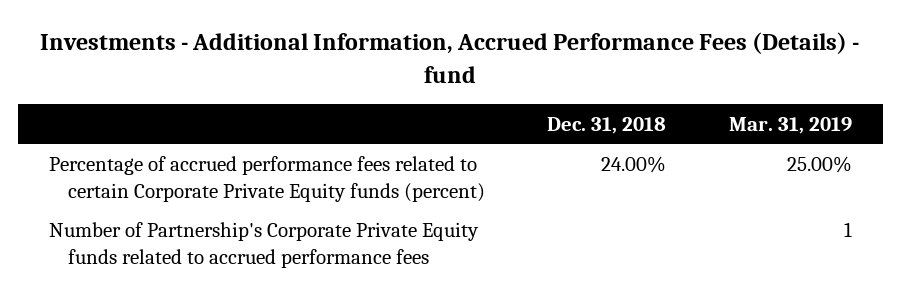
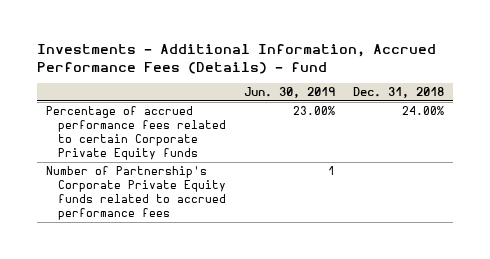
[728,116,852,134] Mar. 31, 2019 -> none
none -> [243,87,335,99] Jun. 30, 2019
[48,155,486,202] Percentage of accrued performance fees related to certain Corporate Private Equity funds (percent) -> [45,106,226,161] Percentage of accrued performance fees related to certain Corporate Private Equity funds

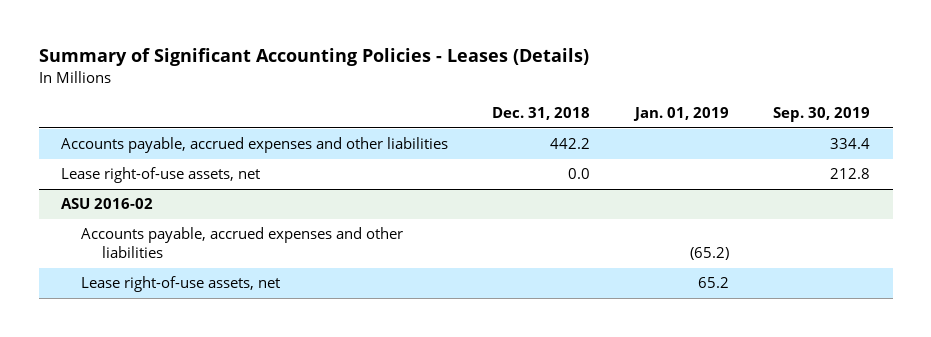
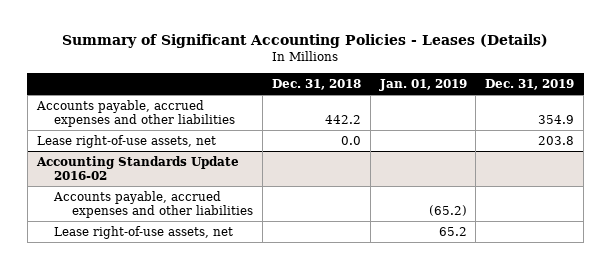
[773,107,871,123] Sep. 30, 2019 -> none
none -> [485,78,575,90] Dec. 31, 2019
[60,198,153,210] ASU 2016-02 -> [35,155,239,180] Accounting Standards Update 2016-02

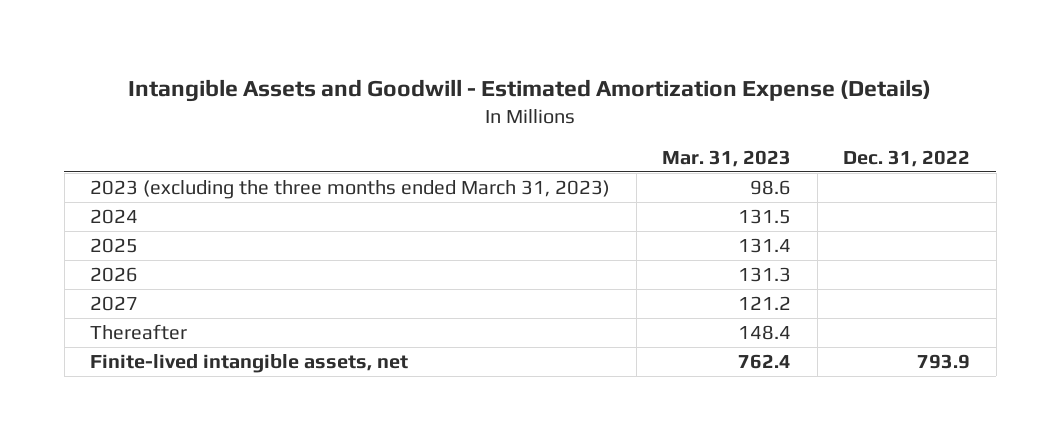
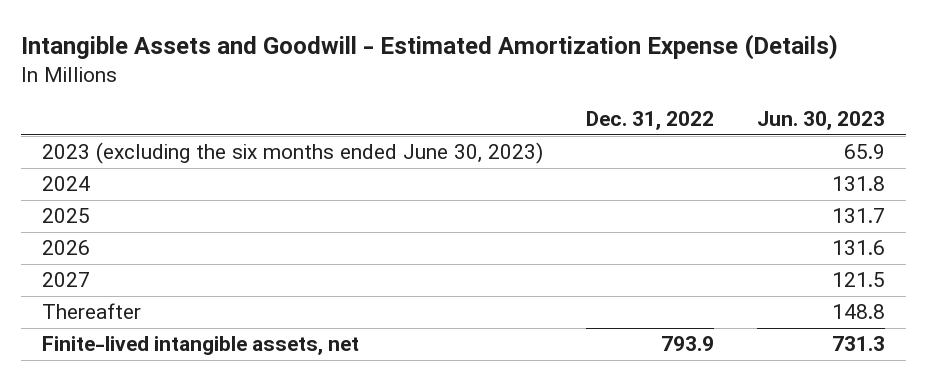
[662,150,792,168] Mar. 31, 2023 -> none
none -> [756,111,885,131] Jun. 30, 2023
[90,179,611,199] 2023 (excluding the three months ended March 31, 2023) -> [42,142,544,165] 2023 (excluding the six months ended June 30, 2023)

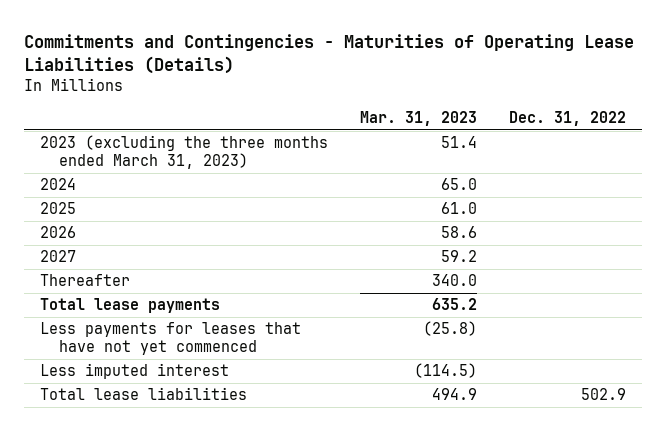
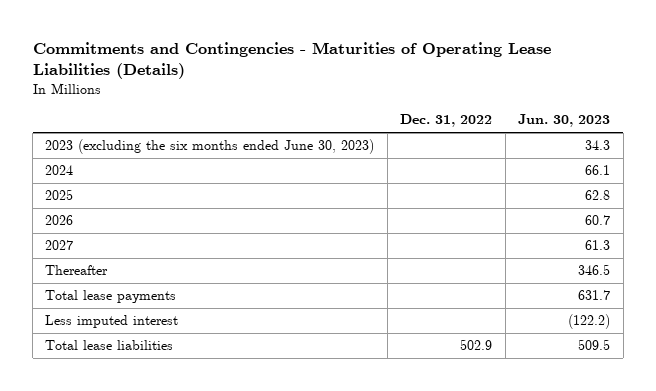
[359,111,477,127] Mar. 31, 2023 -> none
none -> [518,114,611,128] Jun. 30, 2023
[40,135,329,170] 2023 (excluding the three months ended March 31, 2023) -> [45,139,375,155] 2023 (excluding the six months ended June 30, 2023)
[40,322,302,356] Less payments for leases that have not yet commenced -> none

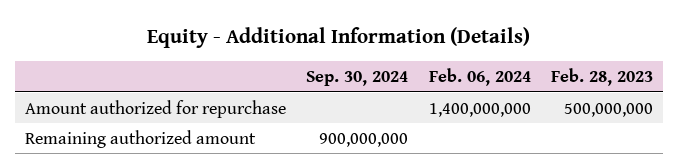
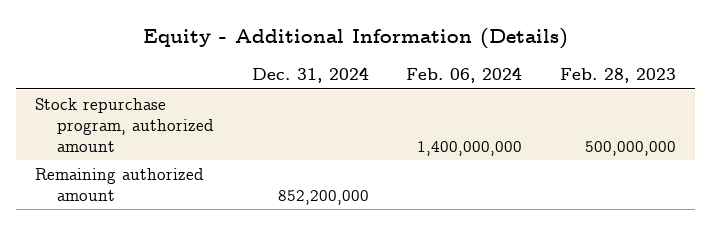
[306,70,409,86] Sep. 30, 2024 -> none
none -> [251,67,369,84] Dec. 31, 2024
[25,99,287,118] Amount authorized for repurchase -> [35,98,215,152] Stock repurchase program, authorized amount

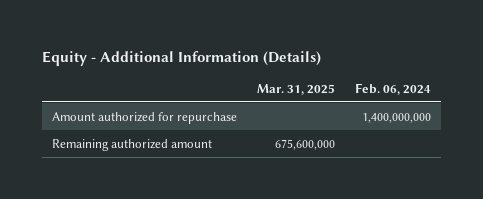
[251,67,369,84] Dec. 31, 2024 -> none
[560,68,677,84] Feb. 28, 2023 -> none
none -> [256,83,335,95] Mar. 31, 2025
[35,98,215,152] Stock repurchase program, authorized amount -> [51,111,237,124] Amount authorized for repurchase

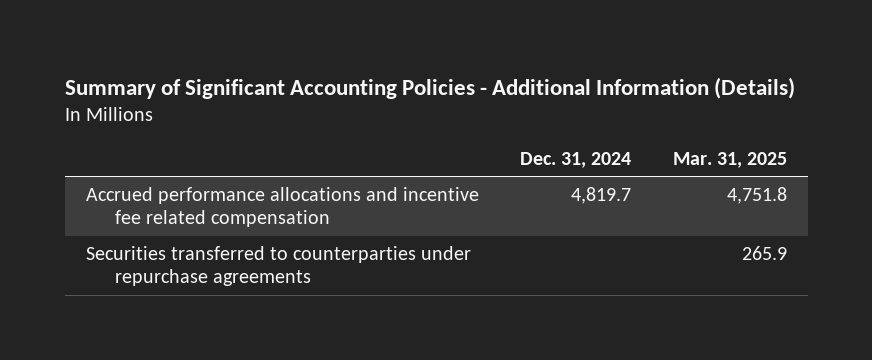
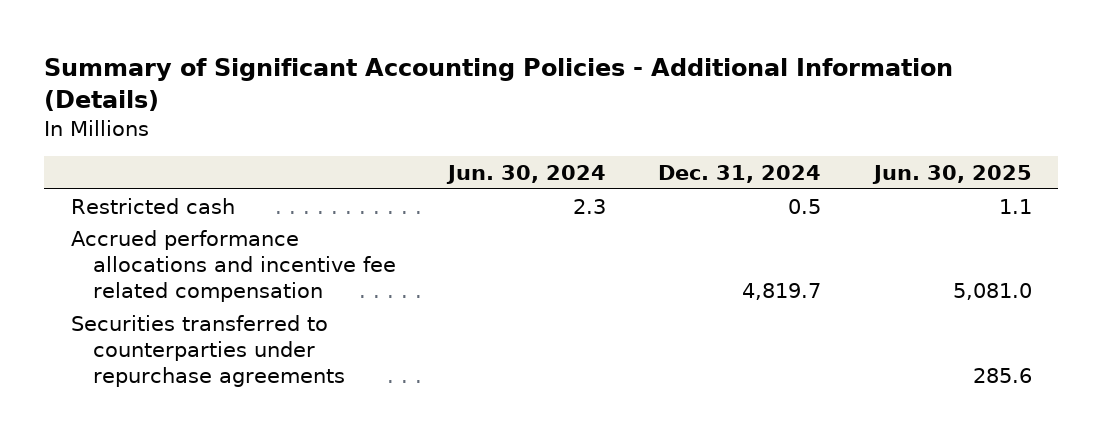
[672,151,787,168] Mar. 31, 2025 -> none
none -> [446,164,607,184] Jun. 30, 2024
none -> [871,164,1032,184] Jun. 30, 2025
none -> [70,197,235,214] Restricted cash

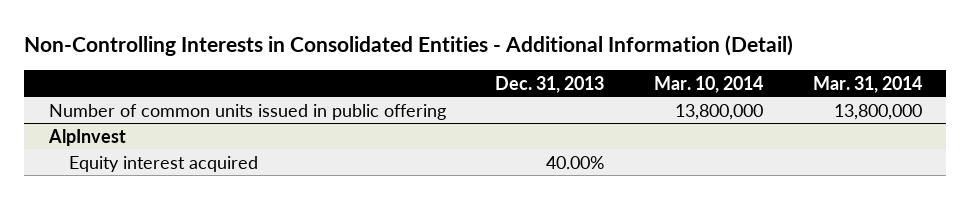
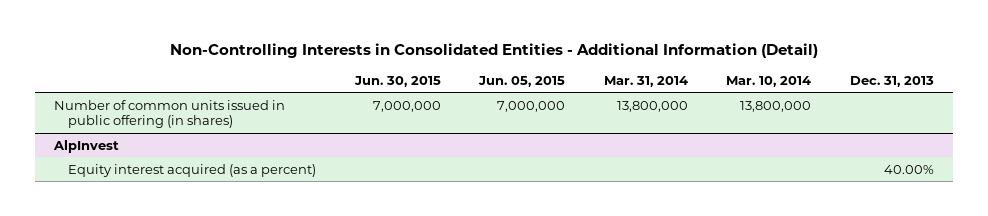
none -> [353,75,441,87] Jun. 30, 2015
none -> [478,75,566,87] Jun. 05, 2015
[48,103,446,120] Number of common units issued in public offering -> [54,99,286,129] Number of common units issued in public offering (in shares)
[68,155,258,172] Equity interest acquired -> [67,163,316,177] Equity interest acquired (as a percent)

